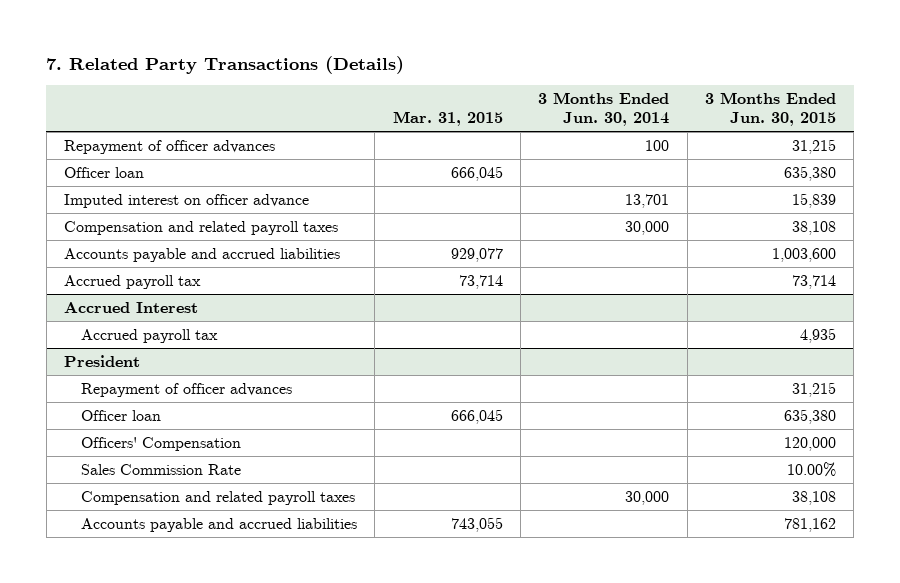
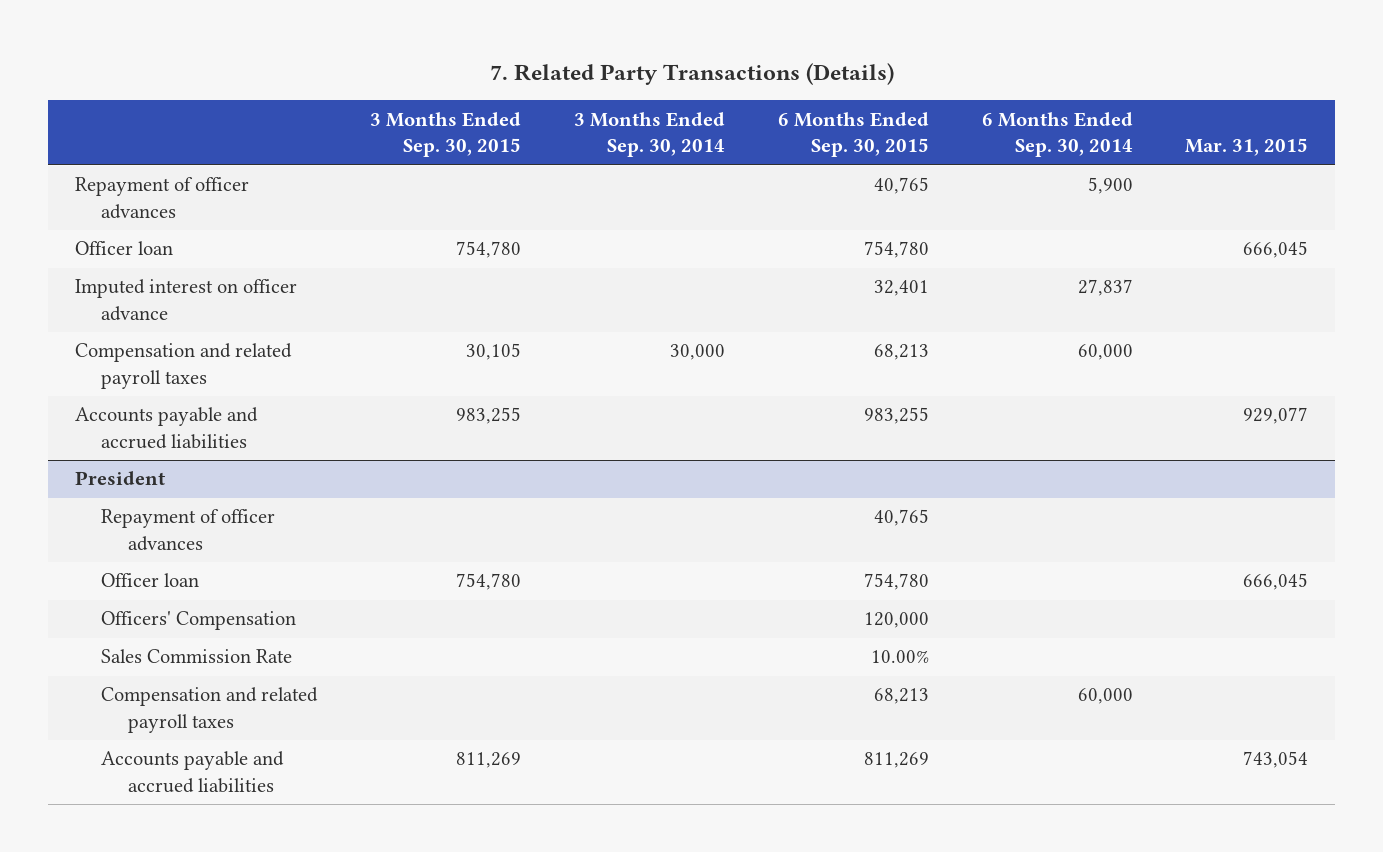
[538,92,670,126] 3 Months Ended Jun. 30, 2014 -> none
[704,92,836,126] 3 Months Ended Jun. 30, 2015 -> none
none -> [369,111,521,158] 3 Months Ended Sep. 30, 2015
none -> [573,111,725,158] 3 Months Ended Sep. 30, 2014
none -> [777,111,929,158] 6 Months Ended Sep. 30, 2015
none -> [981,111,1133,158] 6 Months Ended Sep. 30, 2014
[63,274,201,289] Accrued payroll tax -> none
[63,301,198,313] Accrued Interest -> none
[80,328,218,343] Accrued payroll tax -> none
[450,516,503,532] 743,055 -> [1243,751,1309,769] 743,054

